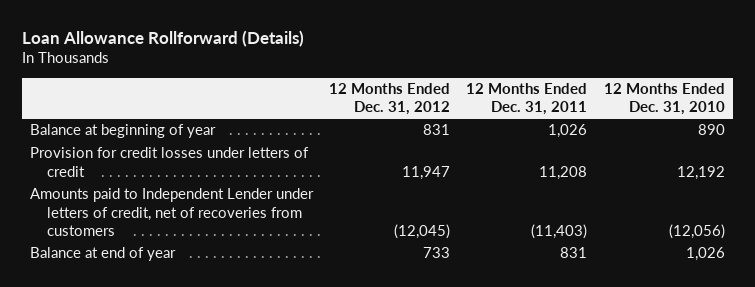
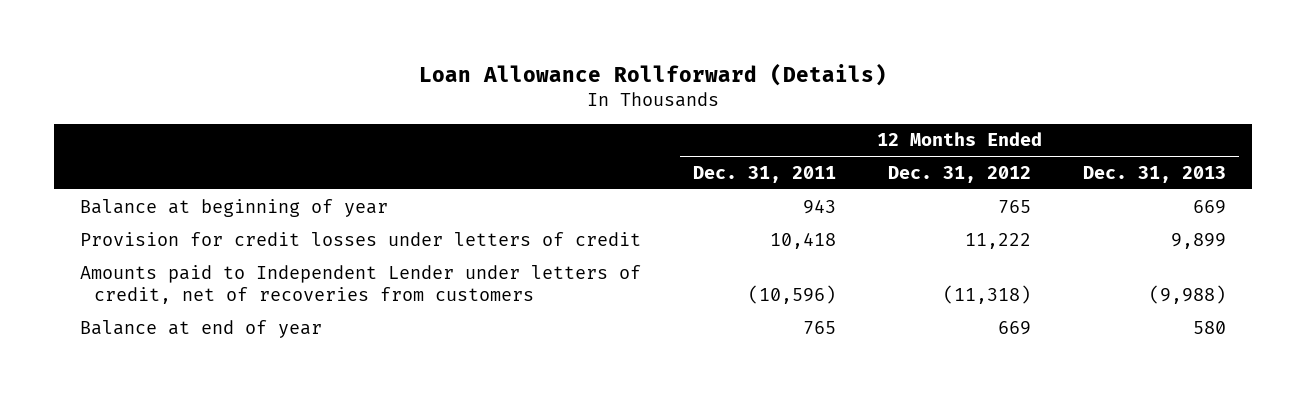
[603,83,725,116] 12 Months Ended Dec. 31, 2010 -> none
none -> [1083,165,1227,183] Dec. 31, 2013
[423,124,451,136] 831 -> [998,199,1032,213] 765
[548,124,588,139] 1,026 -> [803,199,837,214] 943
[402,165,451,180] 11,947 -> [965,232,1032,249] 11,222
[539,165,588,180] 11,208 -> [770,232,837,249] 10,418
[394,223,451,239] (12,045) -> [943,284,1032,304] (11,318)
[531,223,588,239] (11,403) -> [748,284,837,304] (10,596)
[423,247,451,259] 733 -> [998,320,1032,335] 669
[560,247,588,259] 831 -> [803,320,837,334] 765

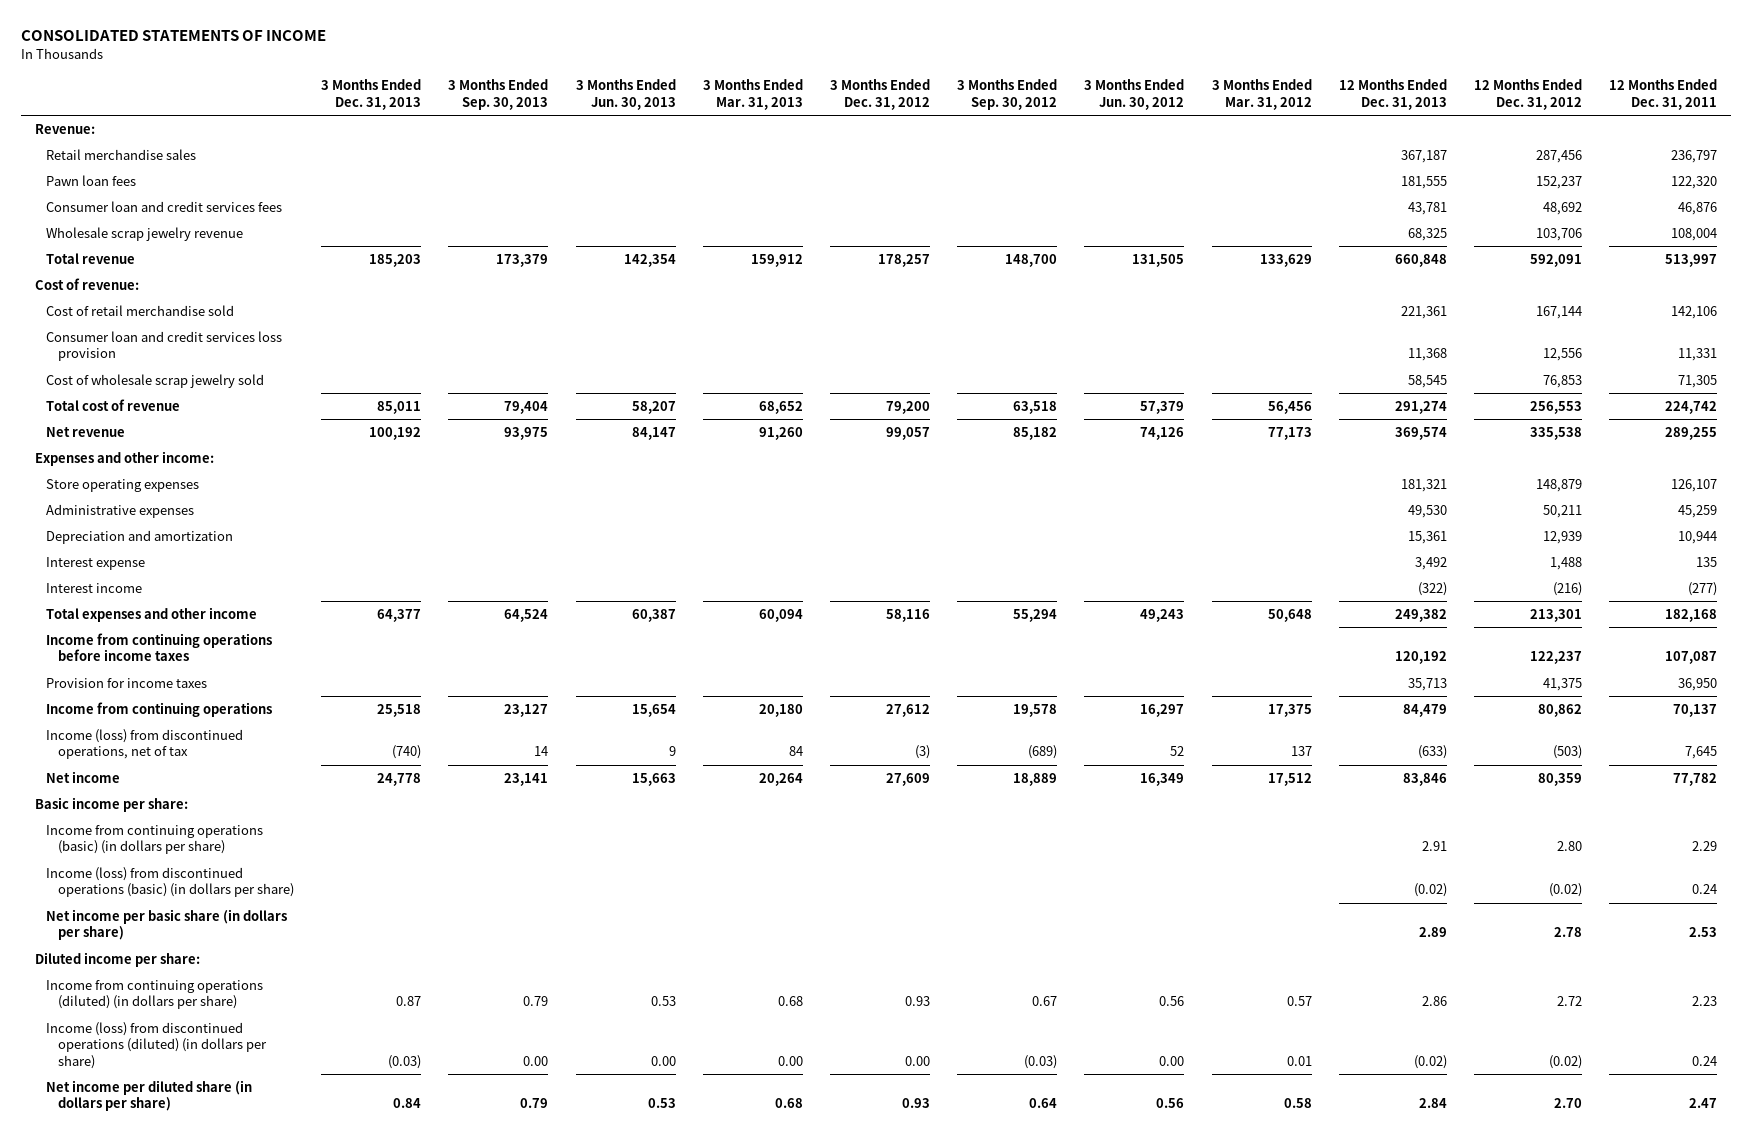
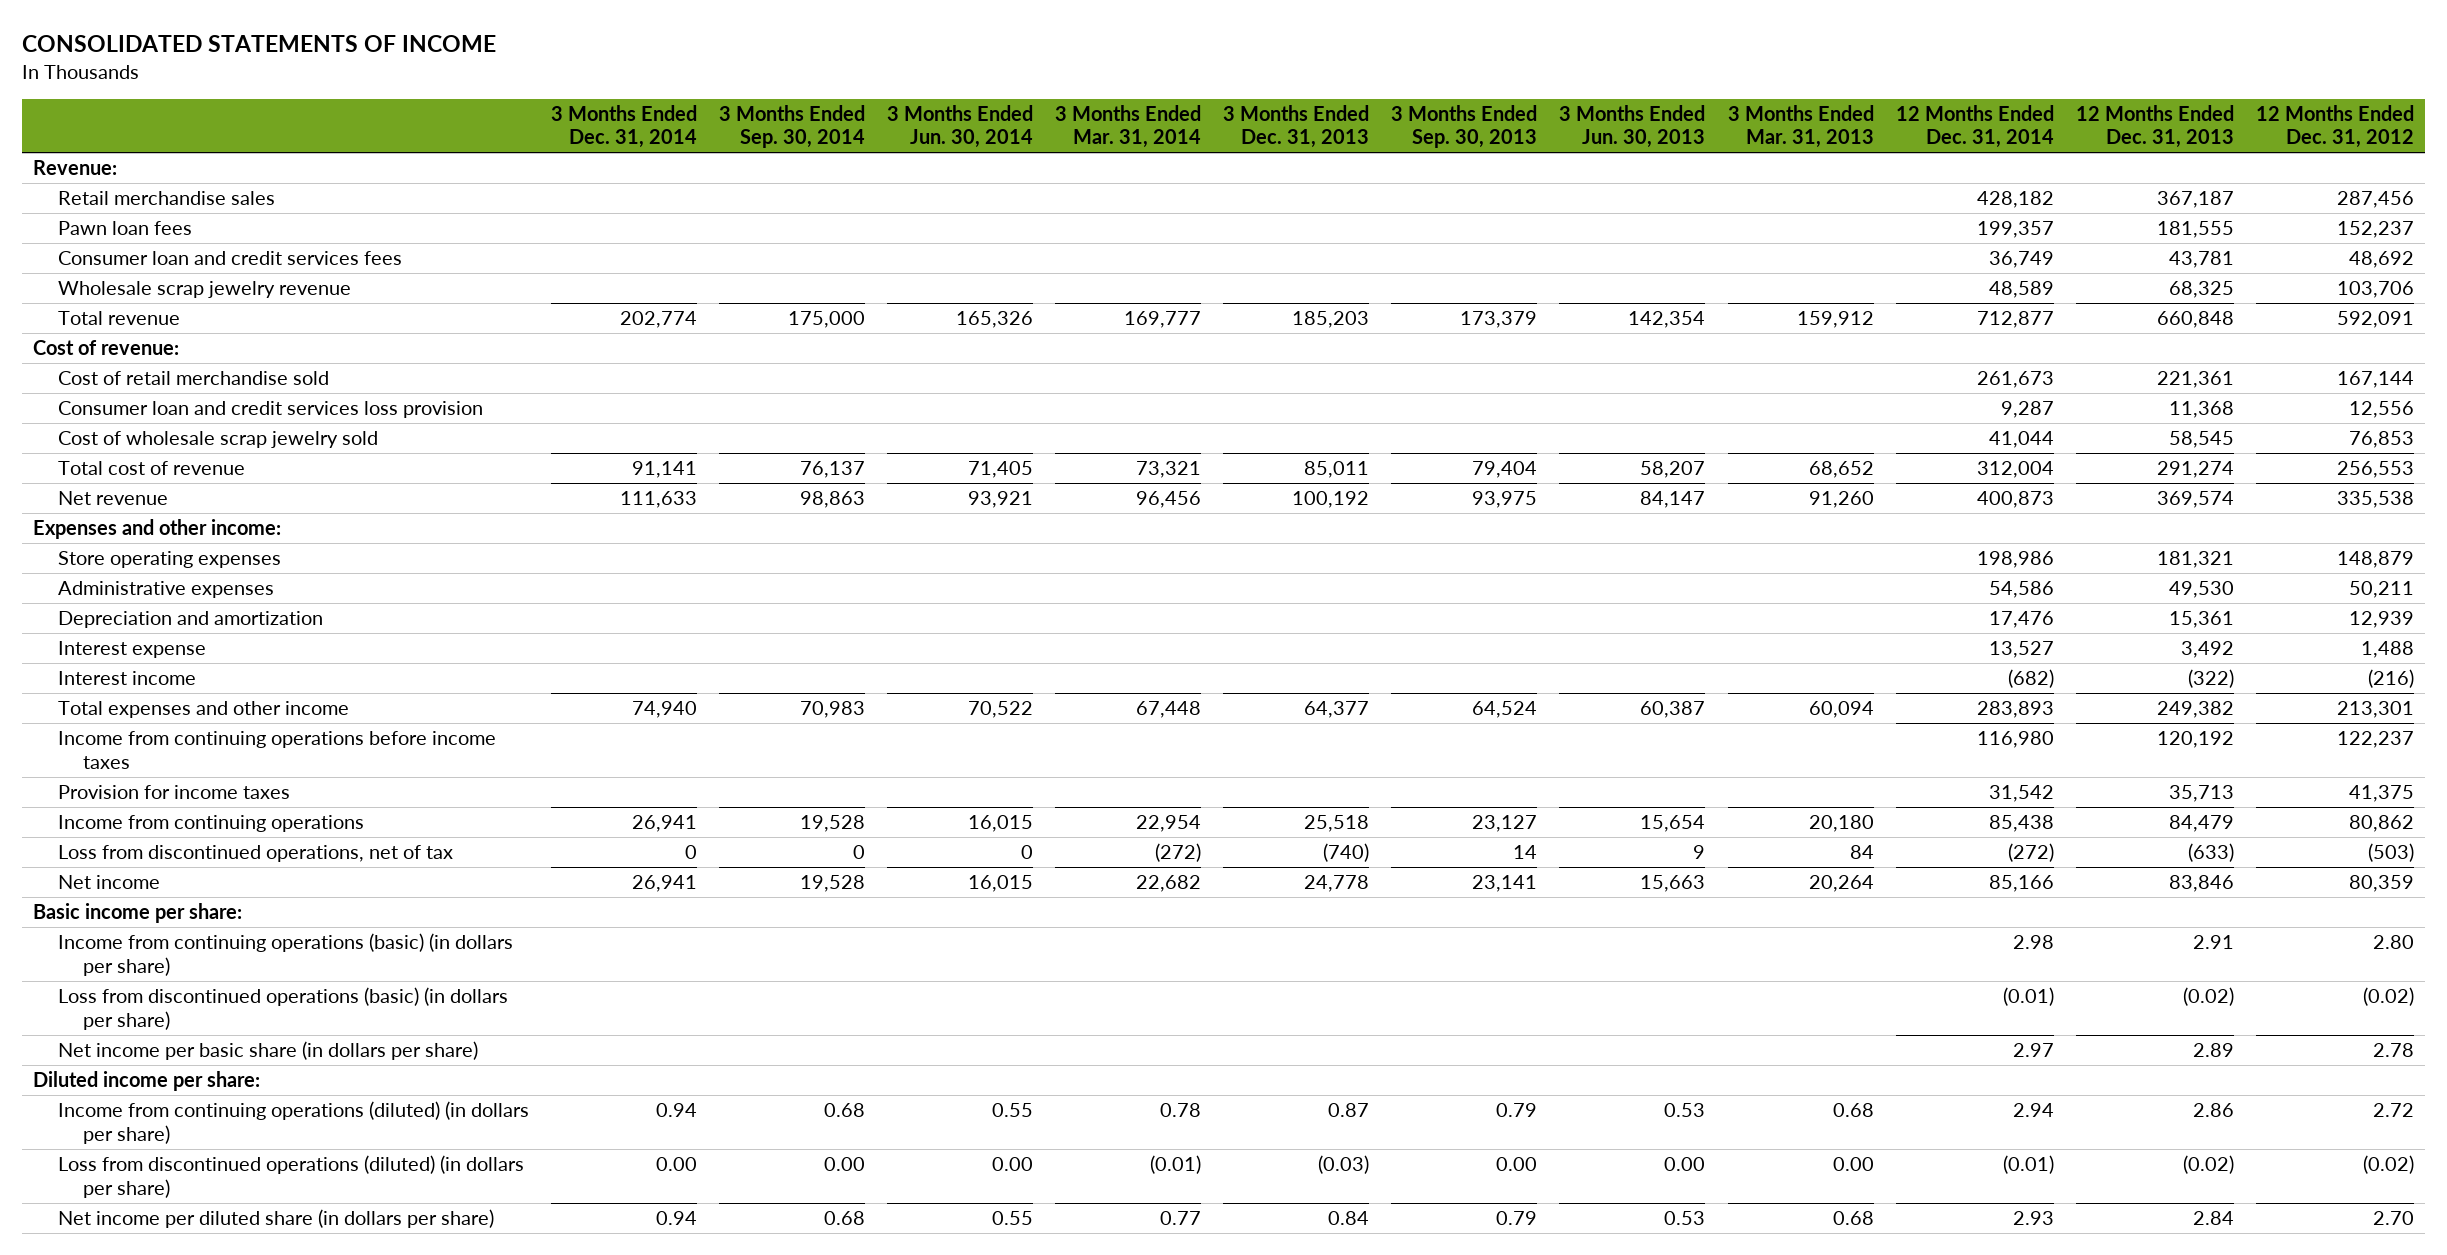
[829,79,930,110] 3 Months Ended Dec. 31, 2012 -> none
[957,79,1058,110] 3 Months Ended Sep. 30, 2012 -> none
[1084,79,1185,110] 3 Months Ended Jun. 30, 2012 -> none
[1211,79,1312,110] 3 Months Ended Mar. 31, 2012 -> none
[1609,79,1718,110] 12 Months Ended Dec. 31, 2011 -> none
none -> [550,104,697,149] 3 Months Ended Dec. 31, 2014
none -> [719,104,866,149] 3 Months Ended Sep. 30, 2014
none -> [887,104,1034,149] 3 Months Ended Jun. 30, 2014
none -> [1055,104,1202,149] 3 Months Ended Mar. 31, 2014
none -> [1895,104,2054,149] 12 Months Ended Dec. 31, 2014
[46,728,244,760] Income (loss) from discontinued operations, net of tax -> [57,845,453,863] Loss from discontinued operations, net of tax
[46,866,295,898] Income (loss) from discontinued operations (basic) (in dollars per share) -> [57,987,508,1030] Loss from discontinued operations (basic) (in dollars per share)
[46,1021,268,1069] Income (loss) from discontinued operations (diluted) (in dollars per share) -> [57,1155,524,1198] Loss from discontinued operations (diluted) (in dollars per share)

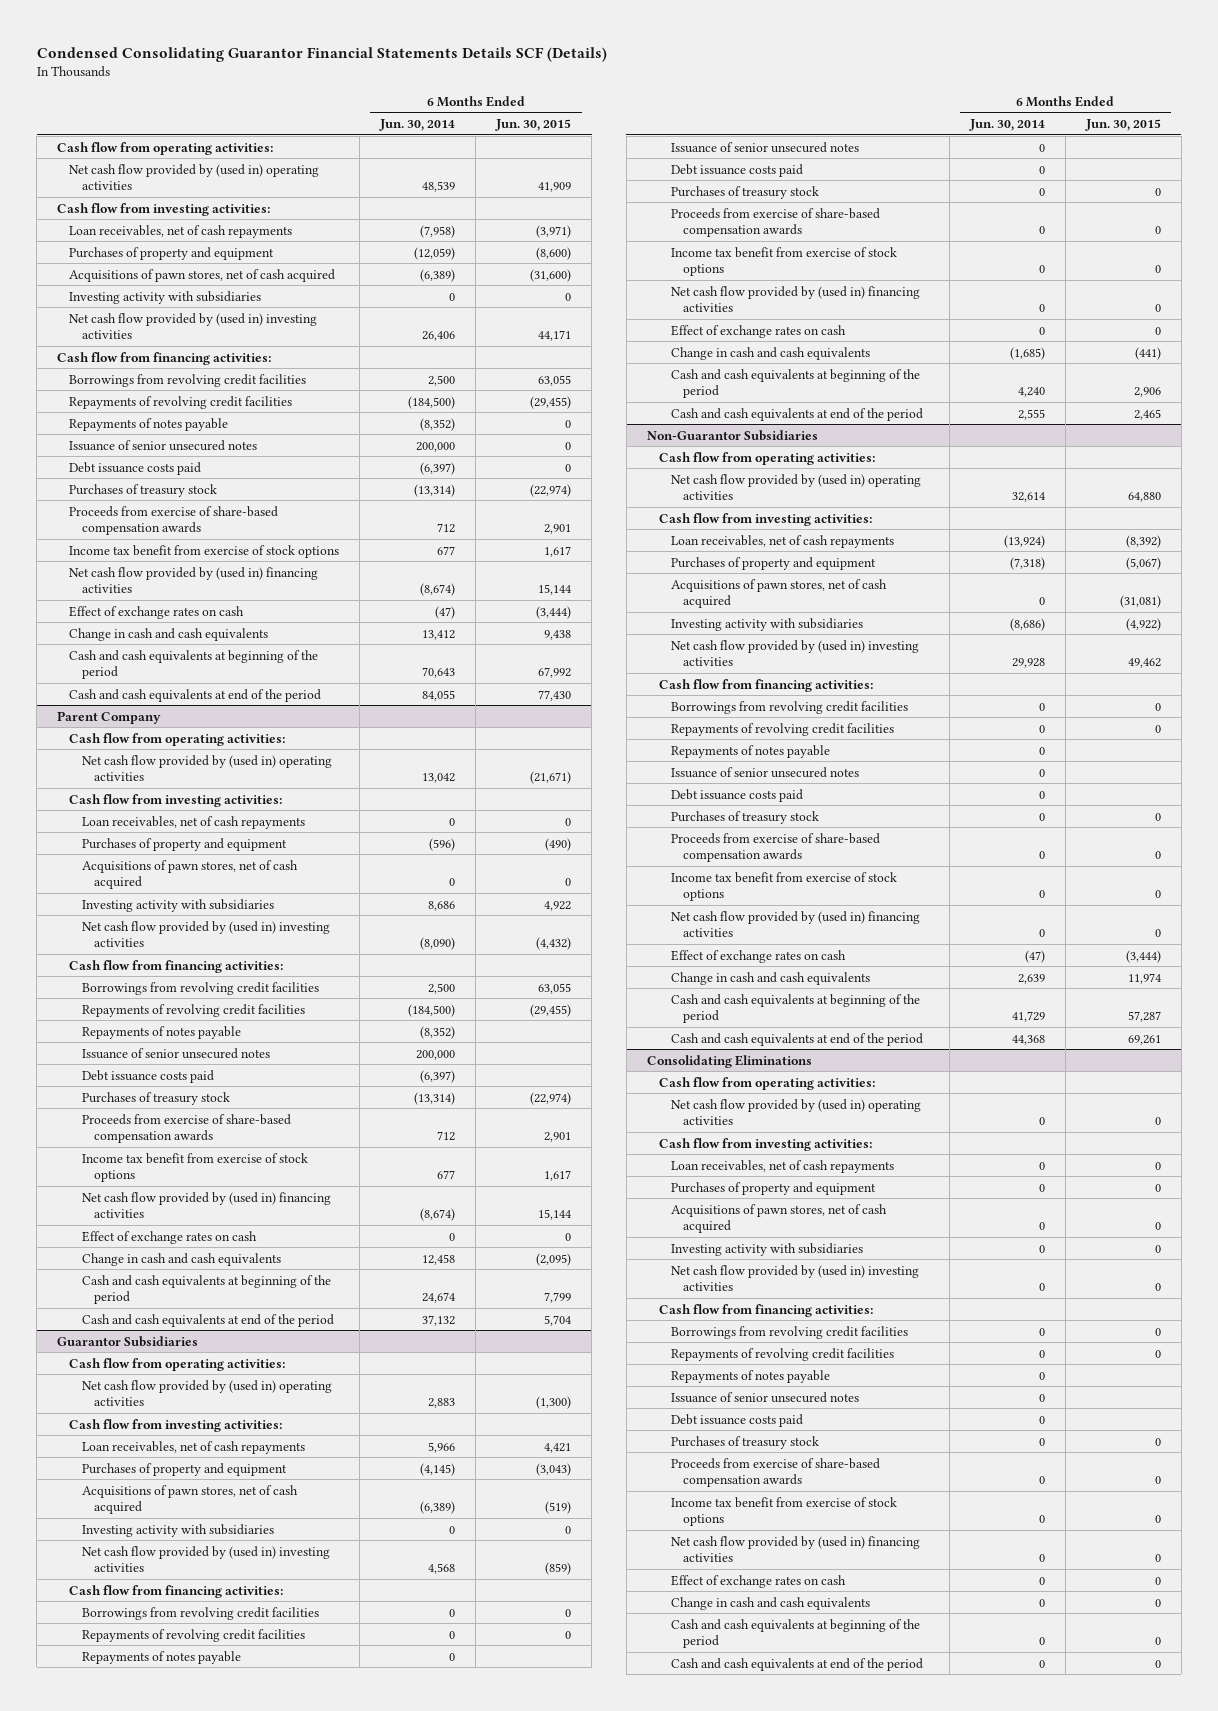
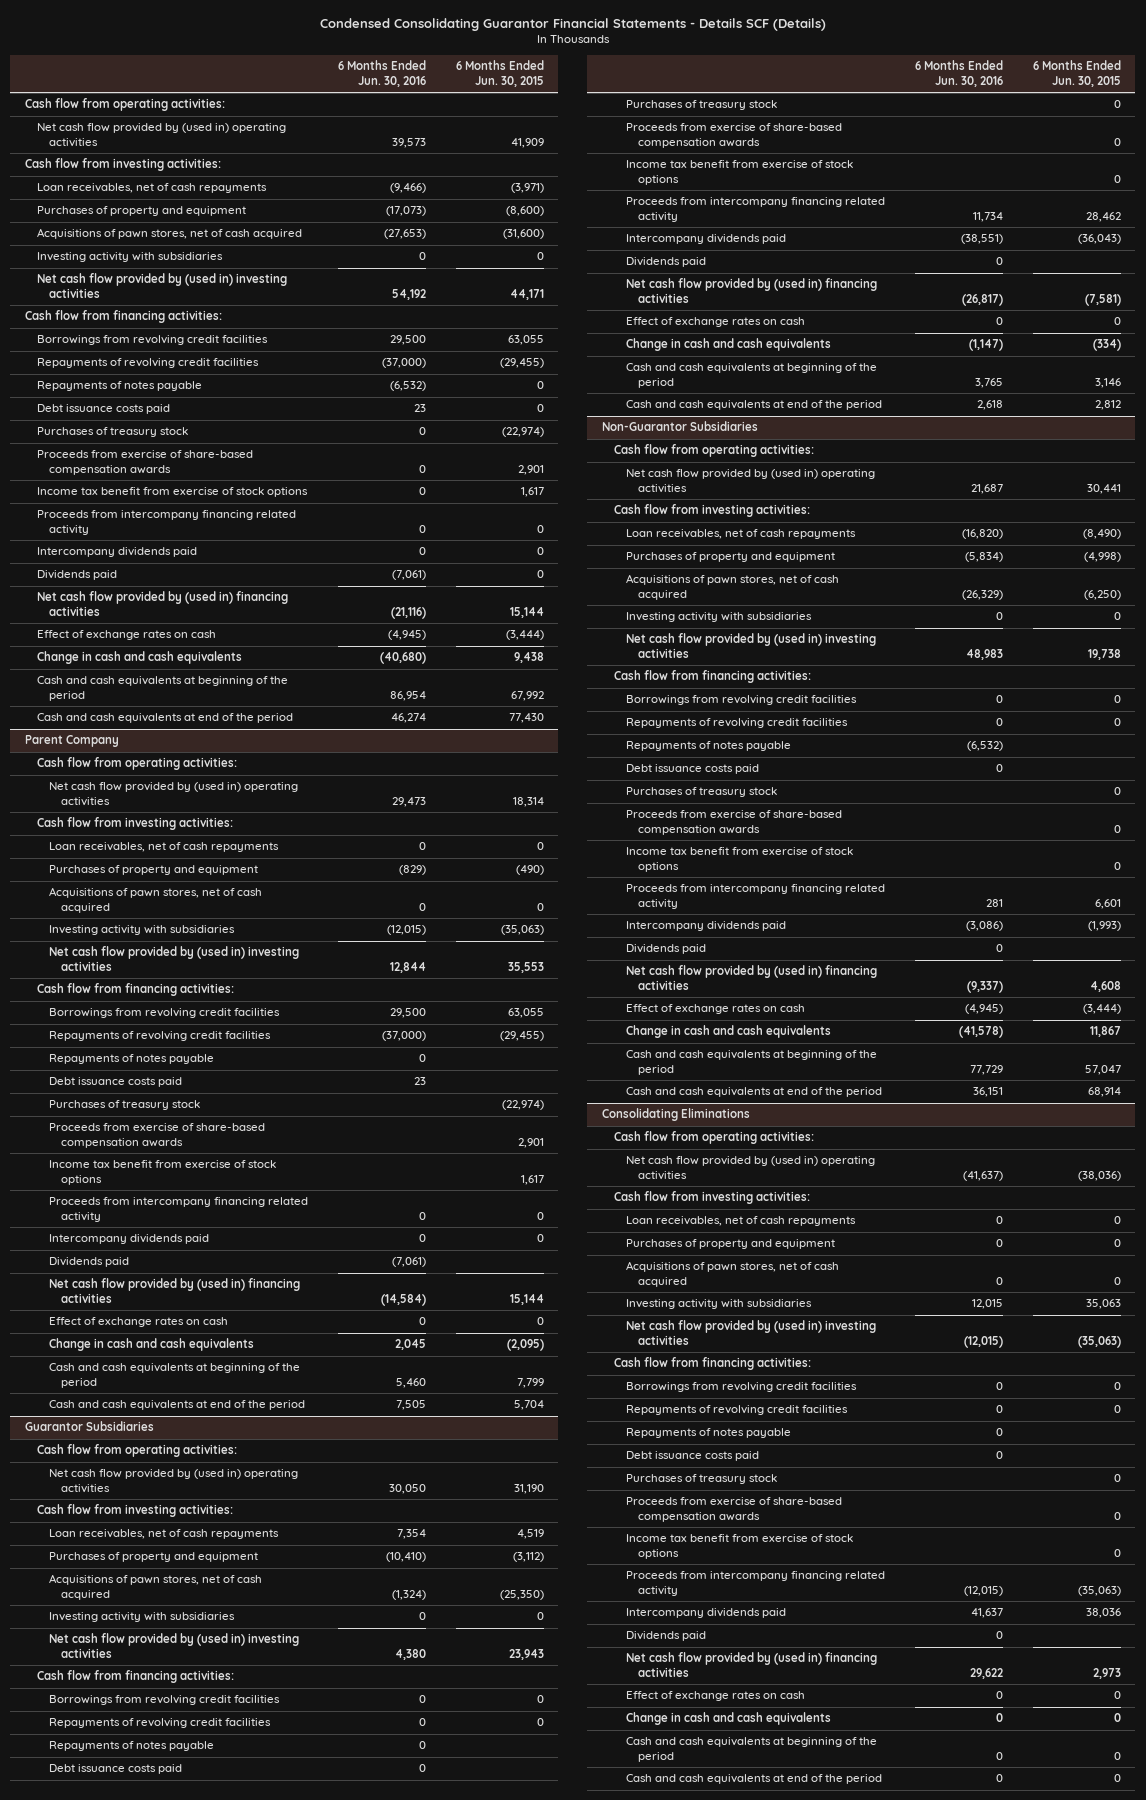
[36,46,607,62] Condensed Consolidating Guarantor Financial Statements Details SCF (Details) -> [319,17,826,31] Condensed Consolidating Guarantor Financial Statements - Details SCF (Details)
[379,119,456,132] Jun. 30, 2014 -> none
none -> [337,60,426,87] 6 Months Ended Jun. 30, 2016
[69,439,258,451] Issuance of senior unsecured notes -> none
none -> [37,510,297,535] Proceeds from intercompany financing related activity
none -> [37,547,198,558] Intercompany dividends paid
none -> [37,570,118,581] Dividends paid
[530,771,572,785] (21,671) -> [512,796,544,807] 18,314
[544,900,572,911] 4,922 -> [500,925,544,936] (35,063)
[536,937,572,951] (4,432) -> [507,961,544,973] 35,553
[81,1047,270,1059] Issuance of senior unsecured notes -> none
none -> [49,1197,309,1222] Proceeds from intercompany financing related activity
none -> [49,1234,210,1245] Intercompany dividends paid
none -> [49,1257,130,1268] Dividends paid
[536,1396,572,1410] (1,300) -> [513,1483,544,1494] 31,190
[544,1442,572,1453] 4,421 -> [516,1529,544,1540] 4,519
[536,1462,572,1476] (3,043) -> [512,1552,544,1563] (3,112)
[545,1501,572,1515] (519) -> [499,1589,544,1600] (25,350)
[545,1562,572,1576] (859) -> [508,1648,544,1660] 23,943
[671,141,860,153] Issuance of senior unsecured notes -> none
none -> [625,197,885,222] Proceeds from intercompany financing related activity
none -> [625,234,786,245] Intercompany dividends paid
none -> [625,257,706,268] Dividends paid
[1154,304,1161,313] 0 -> [1084,293,1121,306] (7,581)
[1134,346,1161,360] (441) -> [1092,339,1121,352] (334)
[1133,387,1161,398] 2,906 -> [1094,377,1121,388] 3,146
[1133,408,1161,420] 2,465 -> [1094,400,1121,411] 2,812
[1127,492,1161,503] 64,880 -> [1086,483,1121,494] 30,441
[1125,534,1161,548] (8,392) -> [1082,529,1121,540] (8,490)
[1125,556,1161,570] (5,067) -> [1083,552,1121,563] (4,998)
[1119,595,1161,609] (31,081) -> [1083,589,1121,600] (6,250)
[1125,617,1161,631] (4,922) -> [1113,612,1121,621] 0
[1127,658,1161,669] 49,462 -> [1087,648,1121,660] 19,738
[671,766,860,778] Issuance of senior unsecured notes -> none
none -> [625,884,885,909] Proceeds from intercompany financing related activity
none -> [625,921,786,932] Intercompany dividends paid
none -> [625,944,706,955] Dividends paid
[1154,929,1161,938] 0 -> [1089,980,1121,992] 4,608
[1127,972,1161,984] 11,974 -> [1089,1026,1121,1038] 11,867
[1127,1011,1161,1023] 57,287 -> [1084,1064,1121,1075] 57,047
[1127,1034,1161,1045] 69,261 -> [1087,1087,1121,1098] 68,914
[1154,1117,1161,1126] 0 -> [1077,1170,1121,1181] (38,036)
[1154,1244,1161,1253] 0 -> [1085,1299,1121,1310] 35,063
[1154,1283,1161,1292] 0 -> [1077,1335,1121,1348] (35,063)
[671,1391,860,1403] Issuance of senior unsecured notes -> none
none -> [625,1571,885,1596] Proceeds from intercompany financing related activity
none -> [625,1608,786,1619] Intercompany dividends paid
none -> [625,1631,706,1642] Dividends paid
[1154,1554,1161,1563] 0 -> [1092,1667,1121,1679] 2,973

